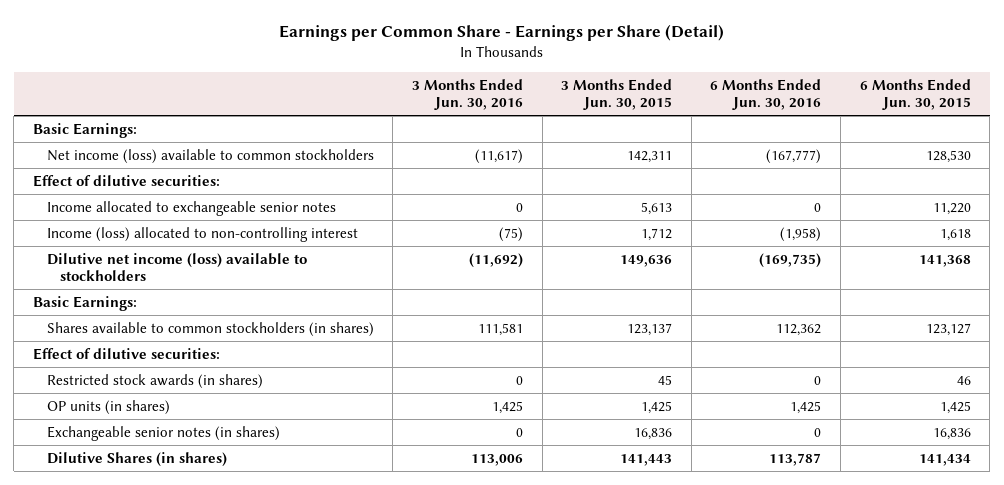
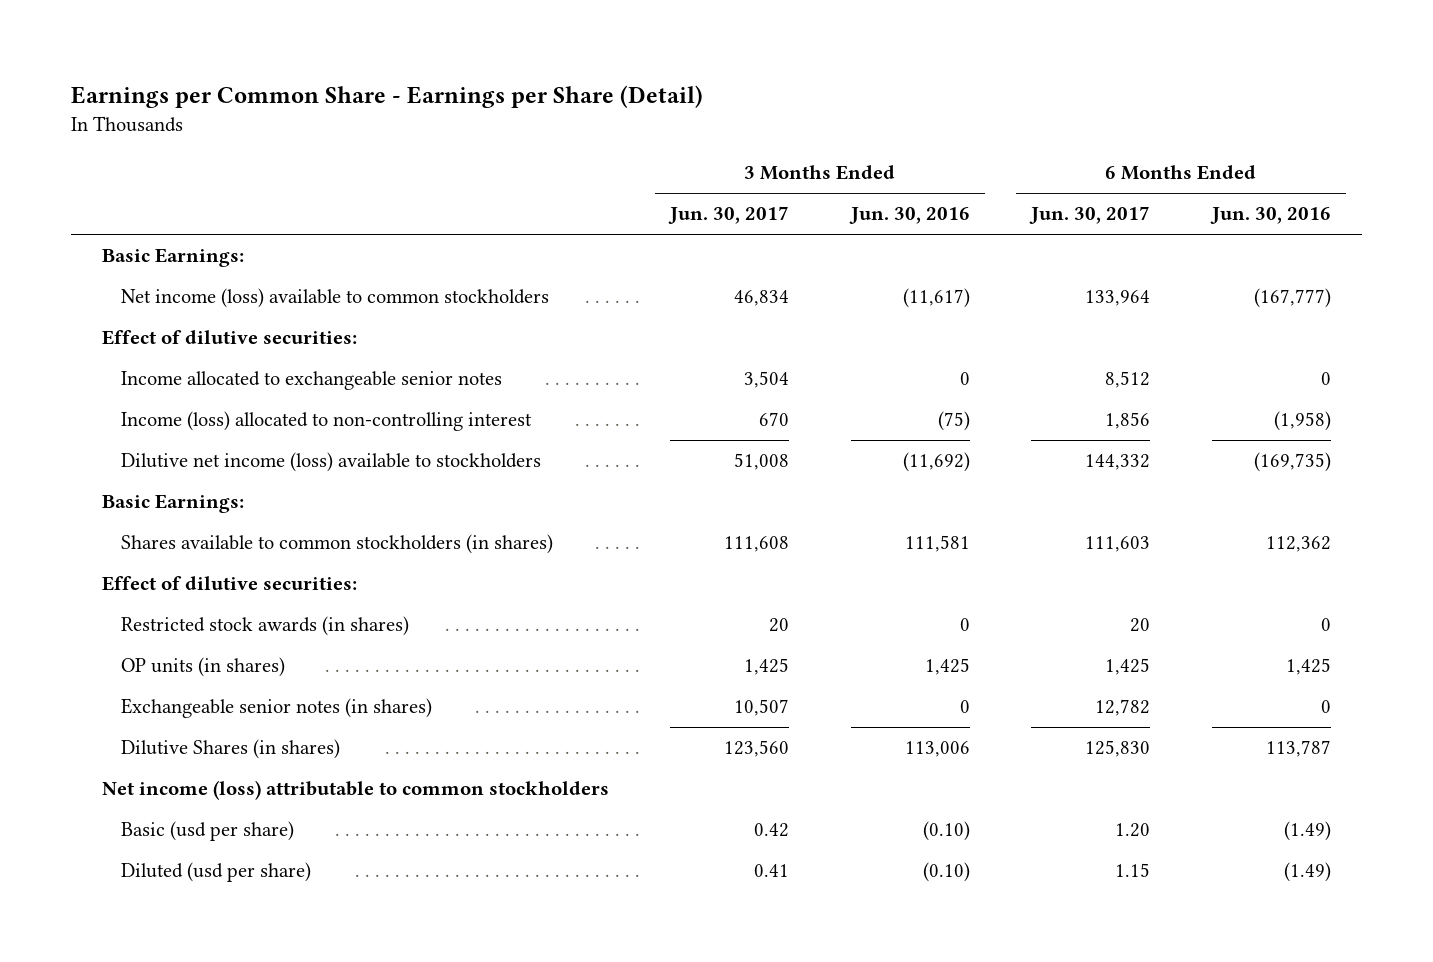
[561,78,673,111] 3 Months Ended Jun. 30, 2015 -> none
[859,78,971,111] 6 Months Ended Jun. 30, 2015 -> none
none -> [668,206,790,225] Jun. 30, 2017
none -> [1029,206,1151,225] Jun. 30, 2017
none -> [101,780,609,801] Net income (loss) attributable to common stockholders
none -> [120,821,294,842] Basic (usd per share)
none -> [120,862,311,883] Diluted (usd per share)

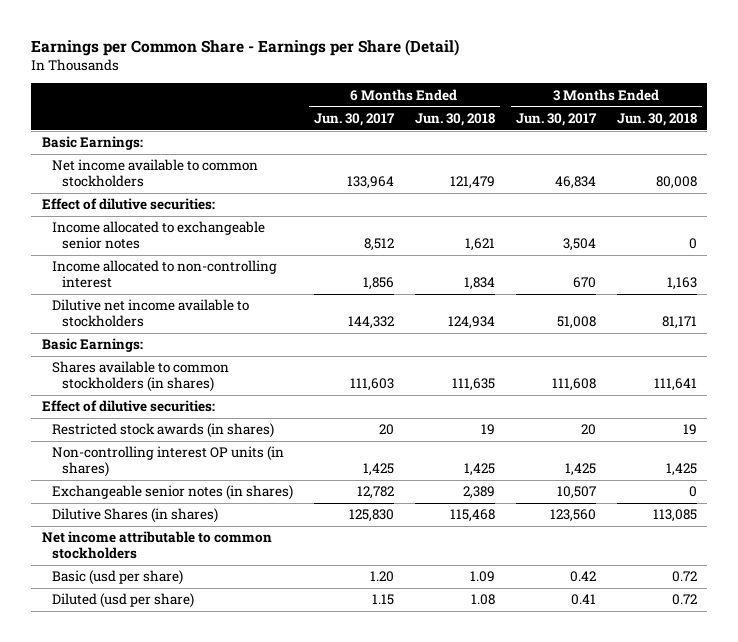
[848,207,970,225] Jun. 30, 2016 -> none
[1209,207,1331,225] Jun. 30, 2016 -> none
none -> [414,112,495,126] Jun. 30, 2018
none -> [616,112,697,126] Jun. 30, 2018
[120,288,549,309] Net income (loss) available to common stockholders -> [51,159,258,187] Net income available to common stockholders
[120,411,532,432] Income (loss) allocated to non-controlling interest -> [51,260,277,288] Income allocated to non-controlling interest
[120,452,541,473] Dilutive net income (loss) available to stockholders -> [51,299,249,327] Dilutive net income available to stockholders
[120,657,285,678] OP units (in shares) -> [51,446,284,477] Non-controlling interest OP units (in shares)
[101,780,609,801] Net income (loss) attributable to common stockholders -> [41,531,272,559] Net income attributable to common stockholders

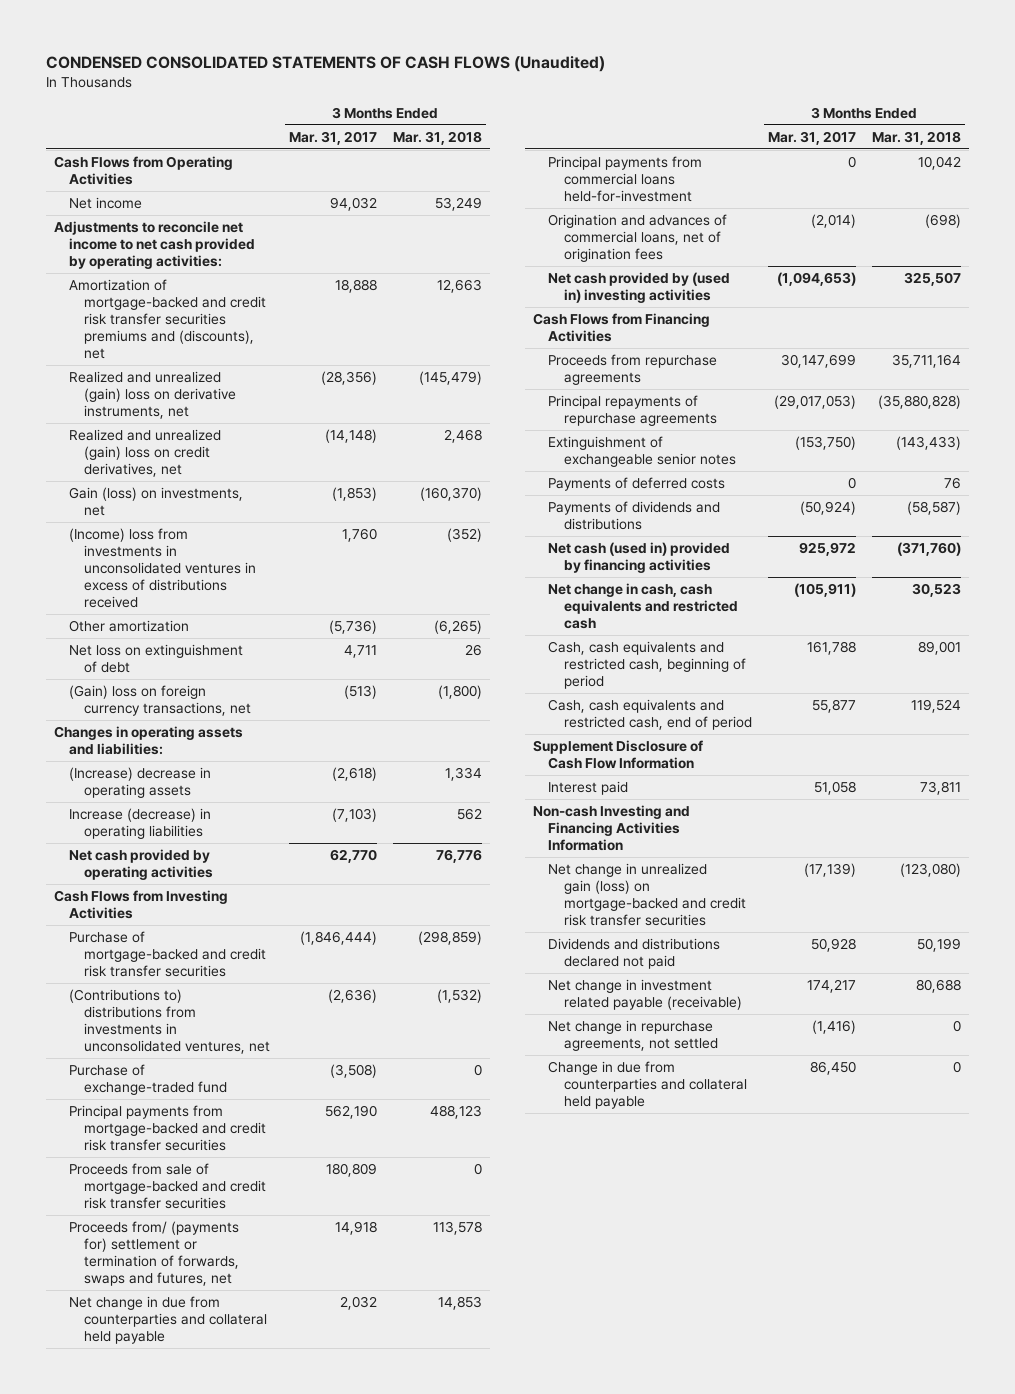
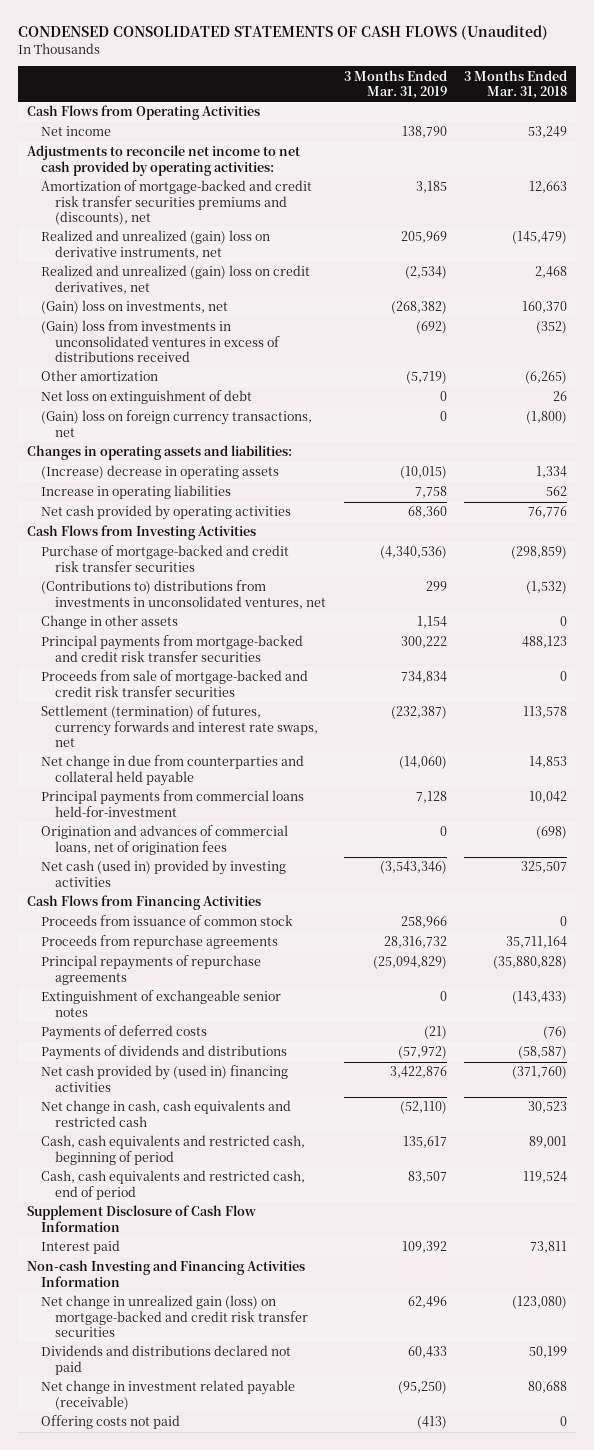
[288,130,377,145] Mar. 31, 2017 -> none
none -> [343,69,447,99] 3 Months Ended Mar. 31, 2019
[69,487,244,516] Gain (loss) on investments, net -> [41,300,229,315] (Gain) loss on investments, net
[419,487,482,502] (160,370) -> [522,301,568,314] 160,370
[69,528,257,608] (Income) loss from investments in unconsolidated ventures in excess of distributions received -> [41,320,281,362] (Gain) loss from investments in unconsolidated ventures in excess of distributions received
[69,808,212,839] Increase (decrease) in operating liabilities -> [41,485,232,500] Increase in operating liabilities
[69,1064,228,1095] Purchase of exchange-traded fund -> none
none -> [41,615,179,630] Change in other assets
[69,1221,240,1286] Proceeds from/ (payments for) settlement or termination of forwards, swaps and futures, net -> [41,705,319,747] Settlement (termination) of futures, currency forwards and interest rate swaps, net
[548,272,731,303] Net cash provided by (used in) investing activities -> [41,860,287,887] Net cash (used in) provided by investing activities
none -> [41,915,294,927] Proceeds from issuance of common stock
[943,477,961,490] 76 -> [543,1026,568,1040] (76)
[548,542,731,573] Net cash (used in) provided by financing activities -> [41,1065,289,1092] Net cash provided by (used in) financing activities
[548,1020,718,1051] Net change in repurchase agreements, not settled -> none
[548,1061,747,1109] Change in due from counterparties and collateral held payable -> none
none -> [41,1415,181,1430] Offering costs not paid

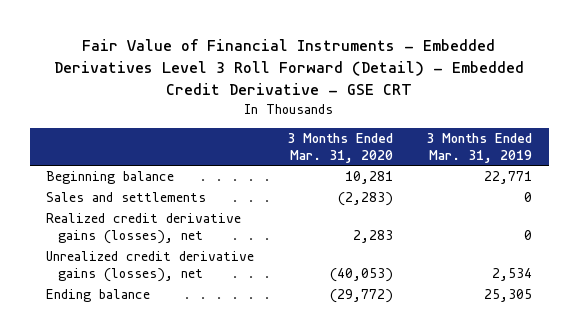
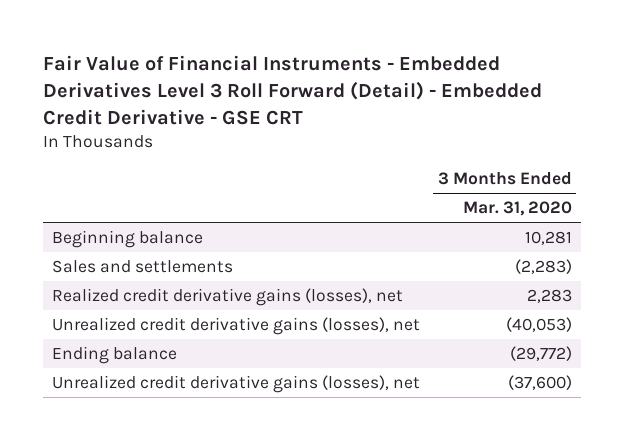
[426,133,533,163] 3 Months Ended Mar. 31, 2019 -> none
none -> [52,374,421,393] Unrealized credit derivative gains (losses), net

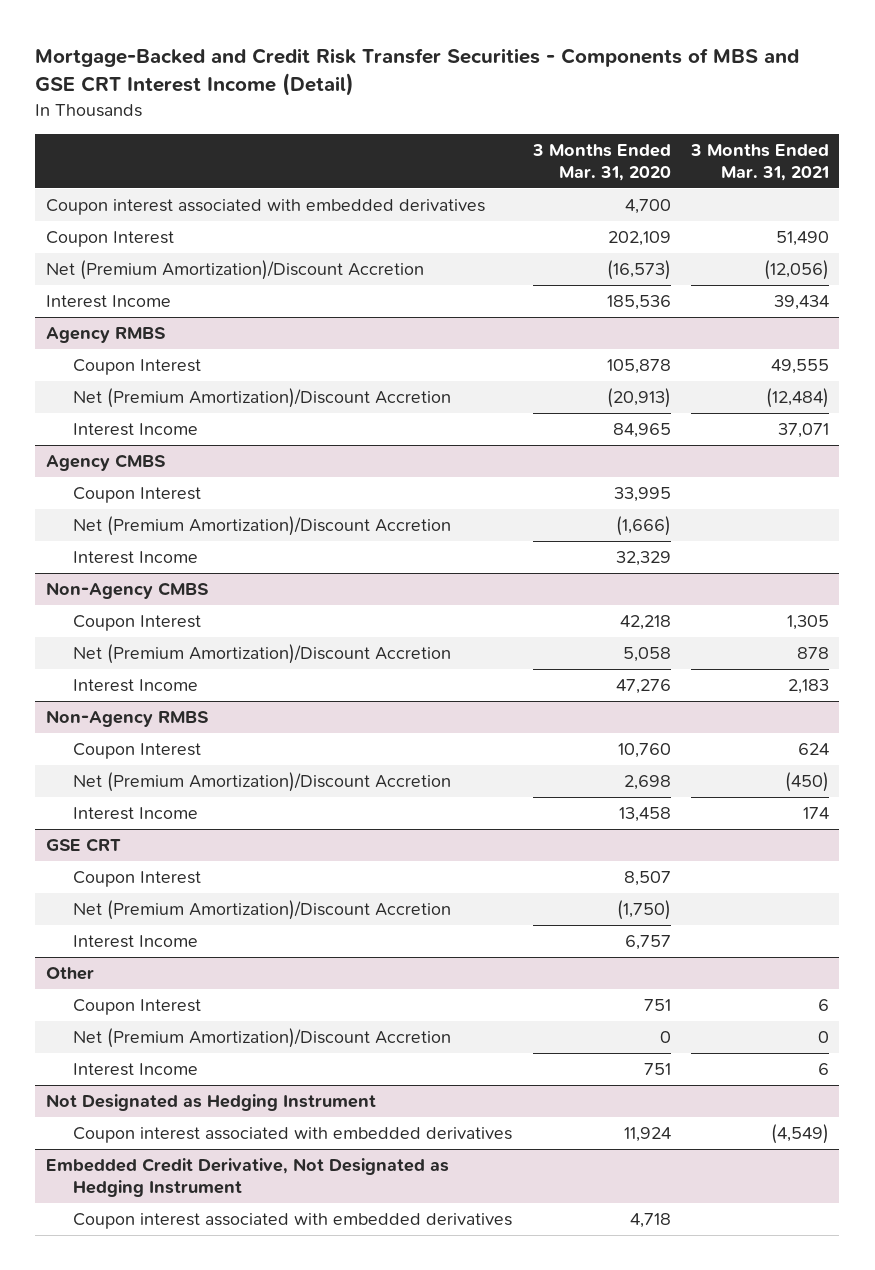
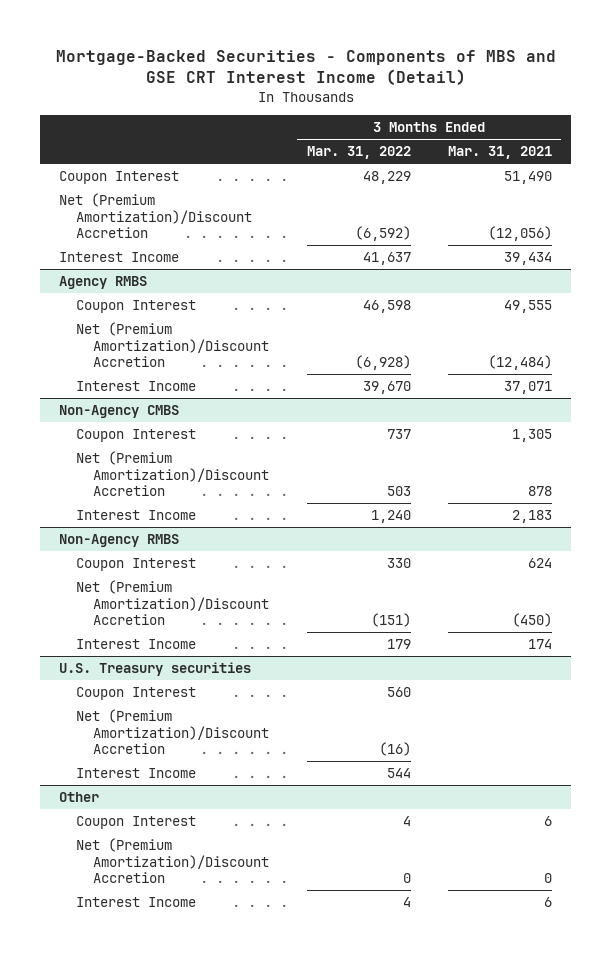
[35,48,800,97] Mortgage-Backed and Credit Risk Transfer Securities - Components of MBS and GSE CRT Interest Income (Detail) -> [55,49,556,86] Mortgage-Backed Securities - Components of MBS and GSE CRT Interest Income (Detail)
[531,143,671,181] 3 Months Ended Mar. 31, 2020 -> none
none -> [306,146,411,160] Mar. 31, 2022
[45,199,485,216] Coupon interest associated with embedded derivatives -> none
[45,454,166,472] Agency CMBS -> none
[72,487,201,504] Coupon Interest -> none
[72,516,451,537] Net (Premium Amortization)/Discount Accretion -> none
[72,551,198,565] Interest Income -> none
[45,838,121,853] GSE CRT -> none
none -> [59,661,252,676] U.S. Treasury securities
[45,1094,376,1112] Not Designated as Hedging Instrument -> none
[72,1127,512,1144] Coupon interest associated with embedded derivatives -> none
[45,1158,449,1197] Embedded Credit Derivative, Not Designated as Hedging Instrument -> none
[72,1213,512,1230] Coupon interest associated with embedded derivatives -> none

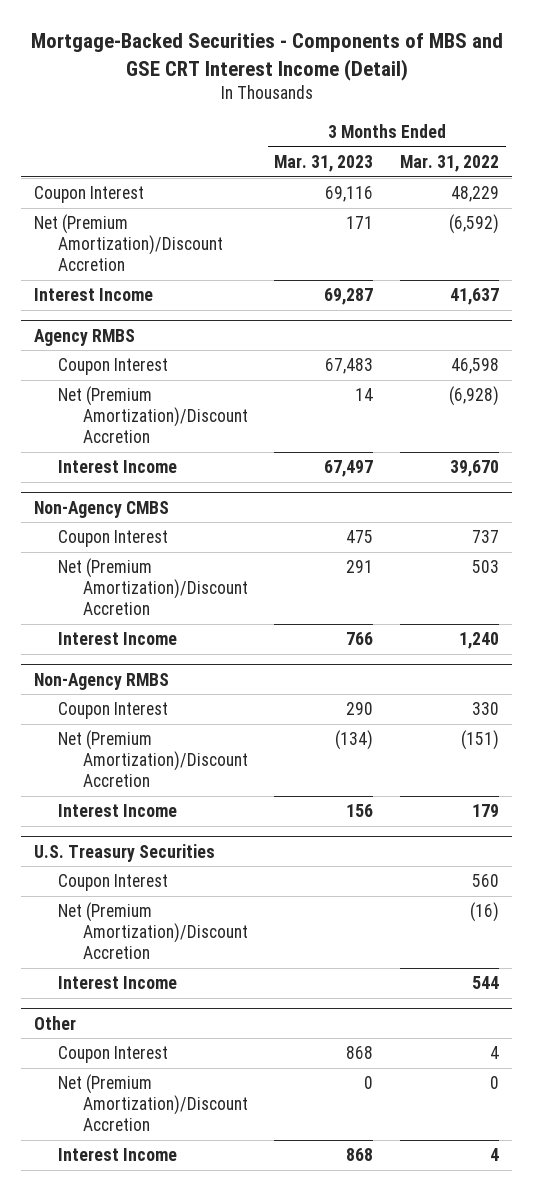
[448,146,553,160] Mar. 31, 2021 -> none
none -> [274,155,374,173] Mar. 31, 2023
[59,661,252,676] U.S. Treasury securities -> [34,843,216,862] U.S. Treasury Securities

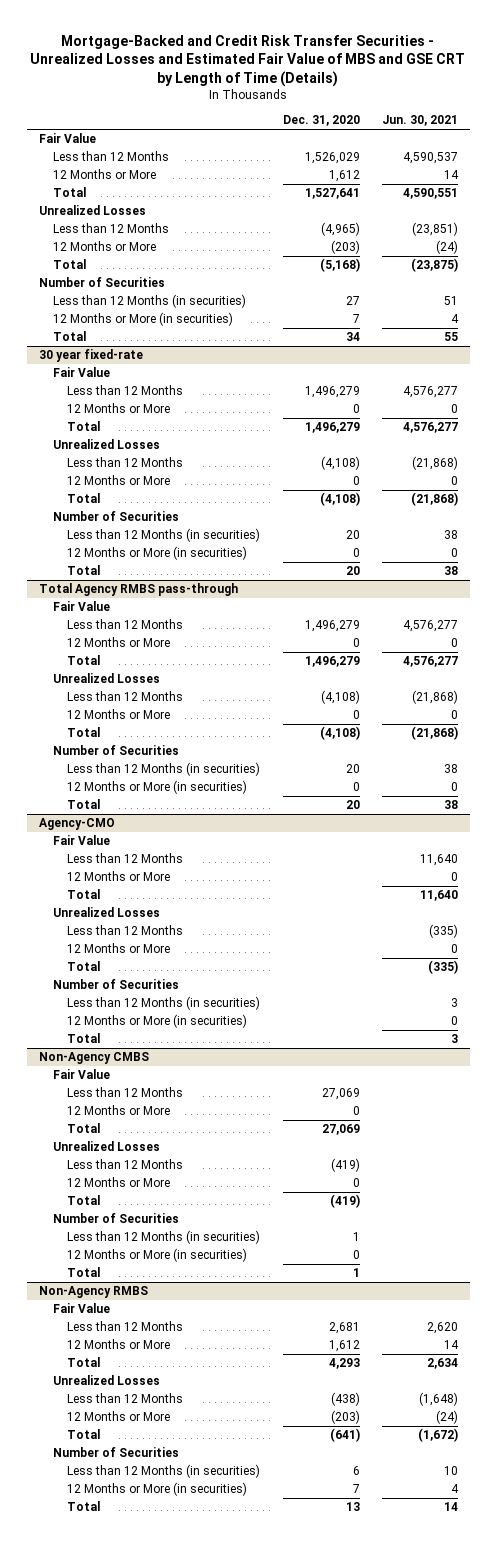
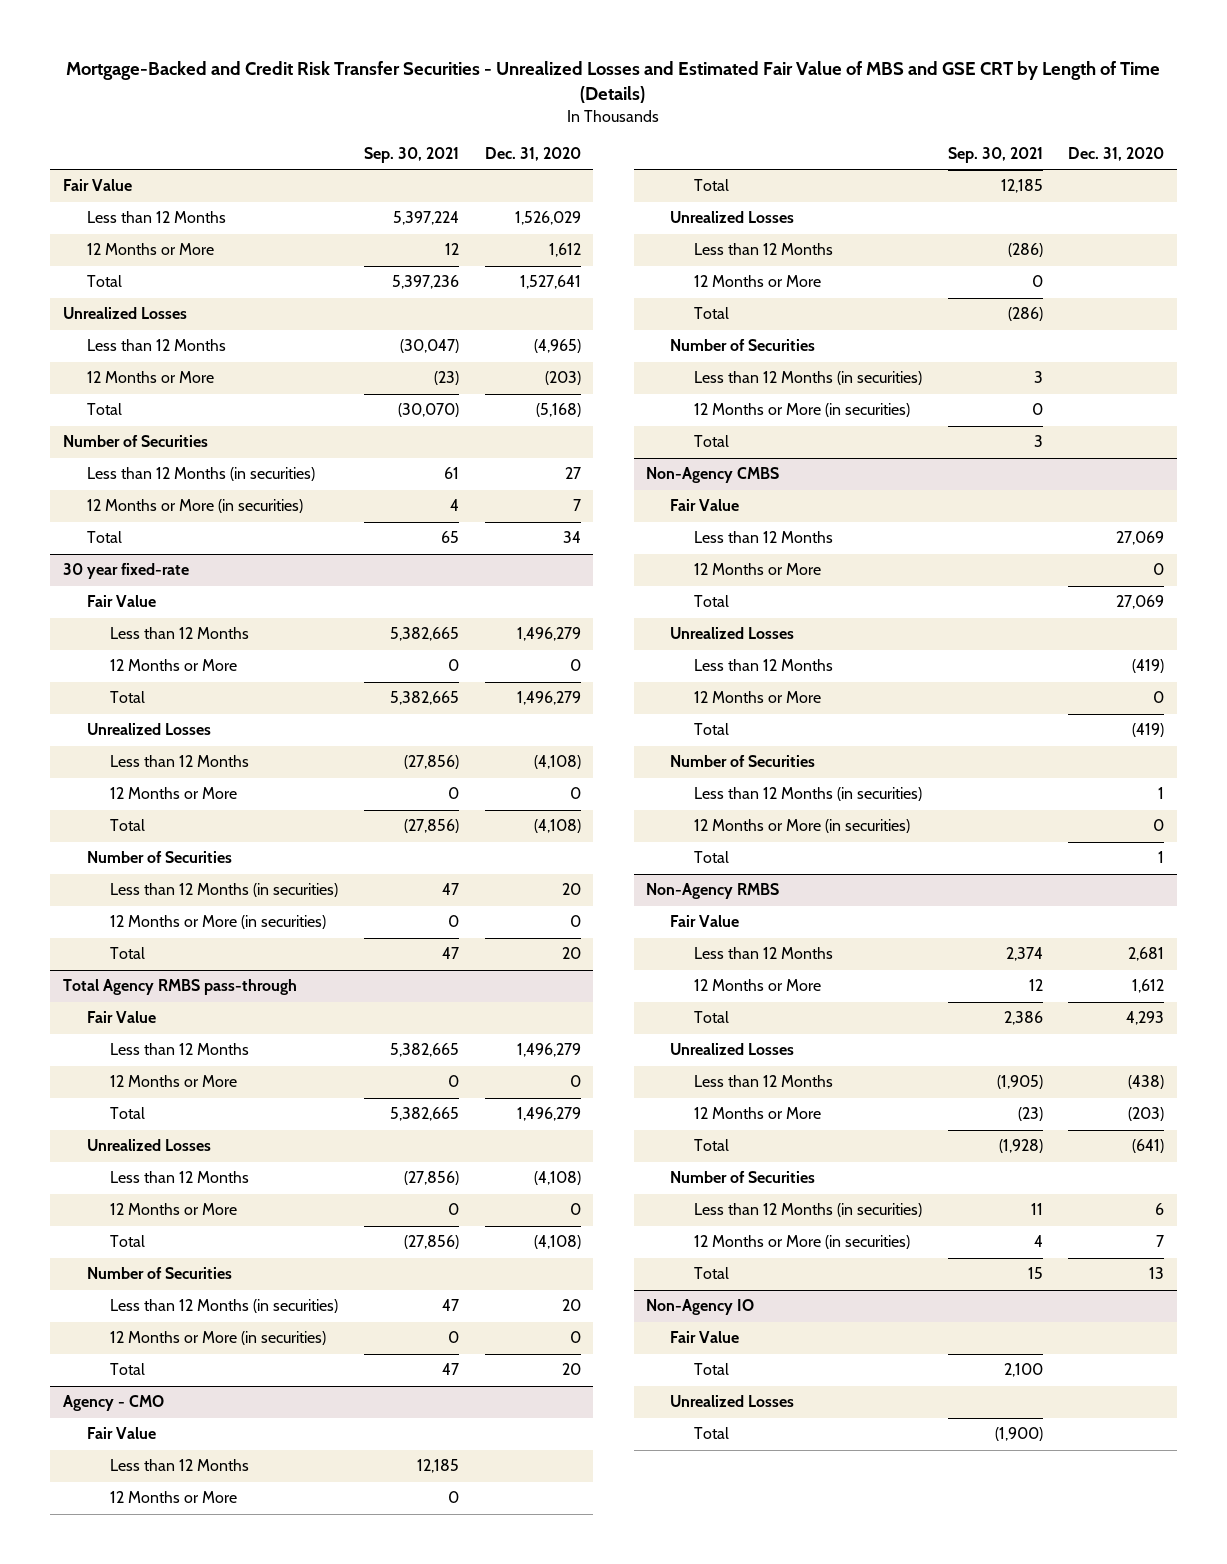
[382,115,459,127] Jun. 30, 2021 -> none
none -> [363,147,459,164] Sep. 30, 2021
[38,818,115,831] Agency-CMO -> [62,1395,164,1412] Agency - CMO
none -> [646,1299,755,1316] Non-Agency IO
none -> [670,1331,740,1344] Fair Value
none -> [694,1363,730,1376] Total
none -> [670,1395,795,1408] Unrealized Losses
none -> [694,1427,730,1440] Total

